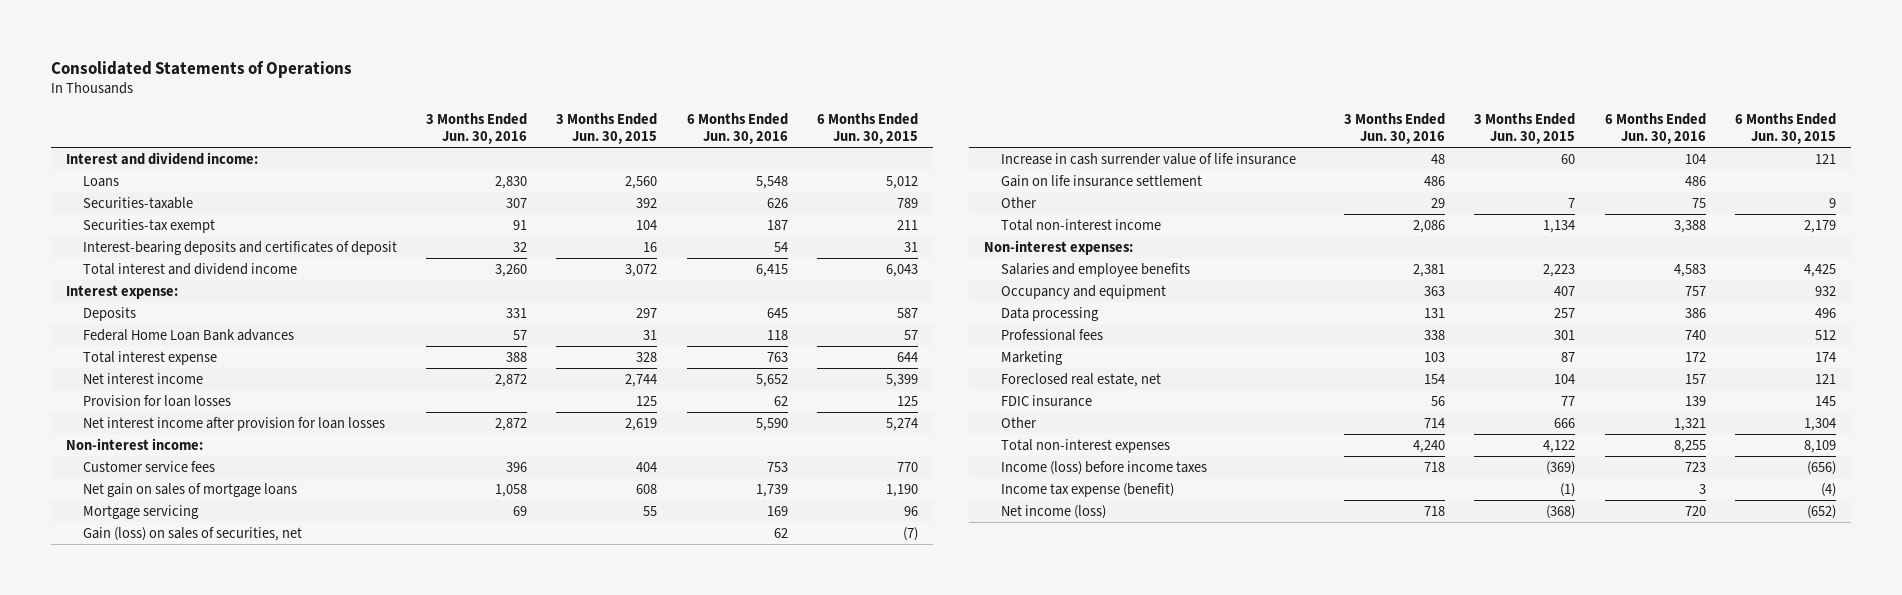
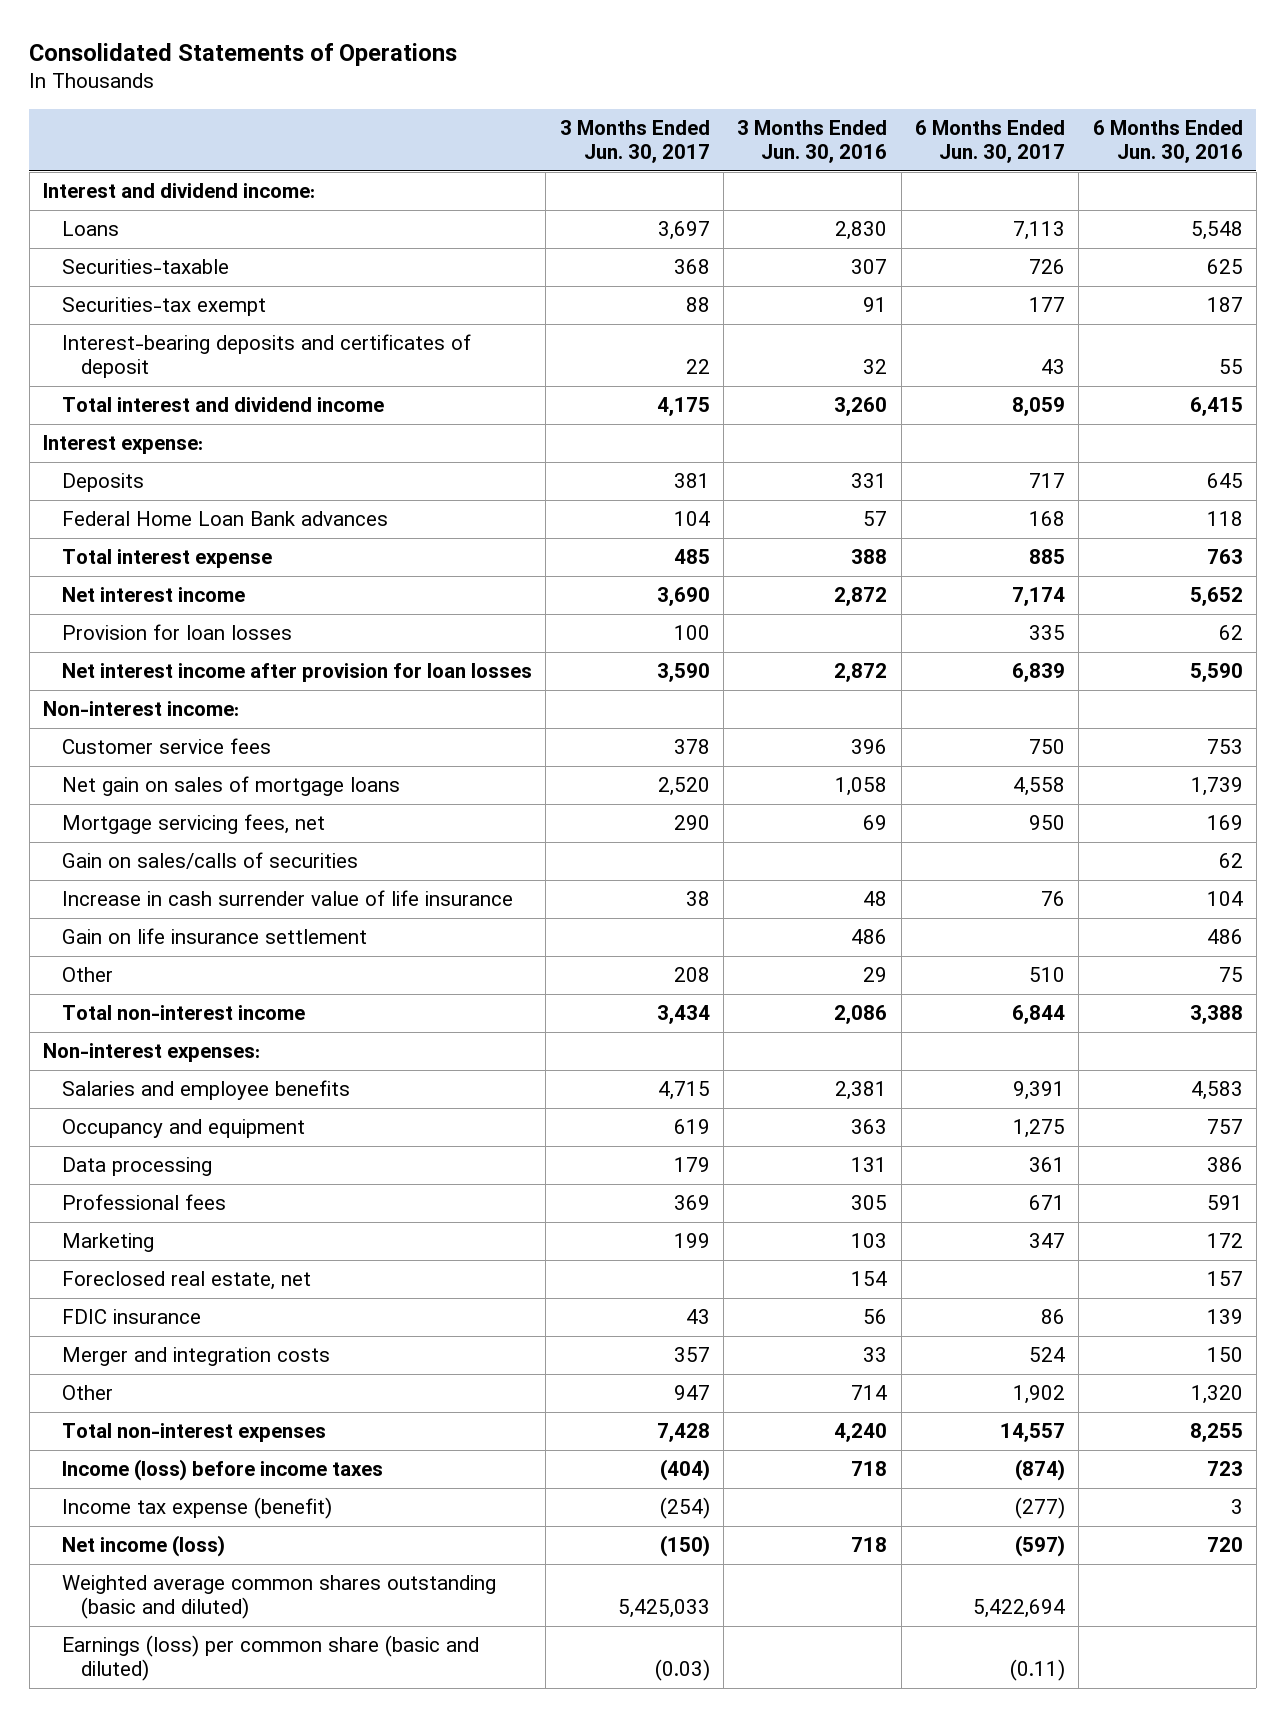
[556,112,658,145] 3 Months Ended Jun. 30, 2015 -> none
[816,112,918,145] 6 Months Ended Jun. 30, 2015 -> none
none -> [559,119,710,164] 3 Months Ended Jun. 30, 2017
none -> [914,119,1065,164] 6 Months Ended Jun. 30, 2017
[766,197,788,208] 626 -> [1206,259,1243,275] 625
[773,241,788,252] 54 -> [1218,359,1243,375] 55
[82,504,199,519] Mortgage servicing -> [61,814,325,835] Mortgage servicing fees, net
[82,526,302,541] Gain (loss) on sales of securities, net -> [61,852,358,870] Gain on sales/calls of securities
[1424,329,1446,340] 338 -> [851,1195,888,1211] 305
[1684,329,1706,340] 740 -> [1206,1195,1243,1211] 591
none -> [61,1347,330,1367] Merger and integration costs
[1673,417,1706,431] 1,321 -> [1190,1385,1243,1405] 1,320
none -> [61,1575,496,1620] Weighted average common shares outstanding (basic and diluted)
none -> [61,1635,479,1682] Earnings (loss) per common share (basic and diluted)

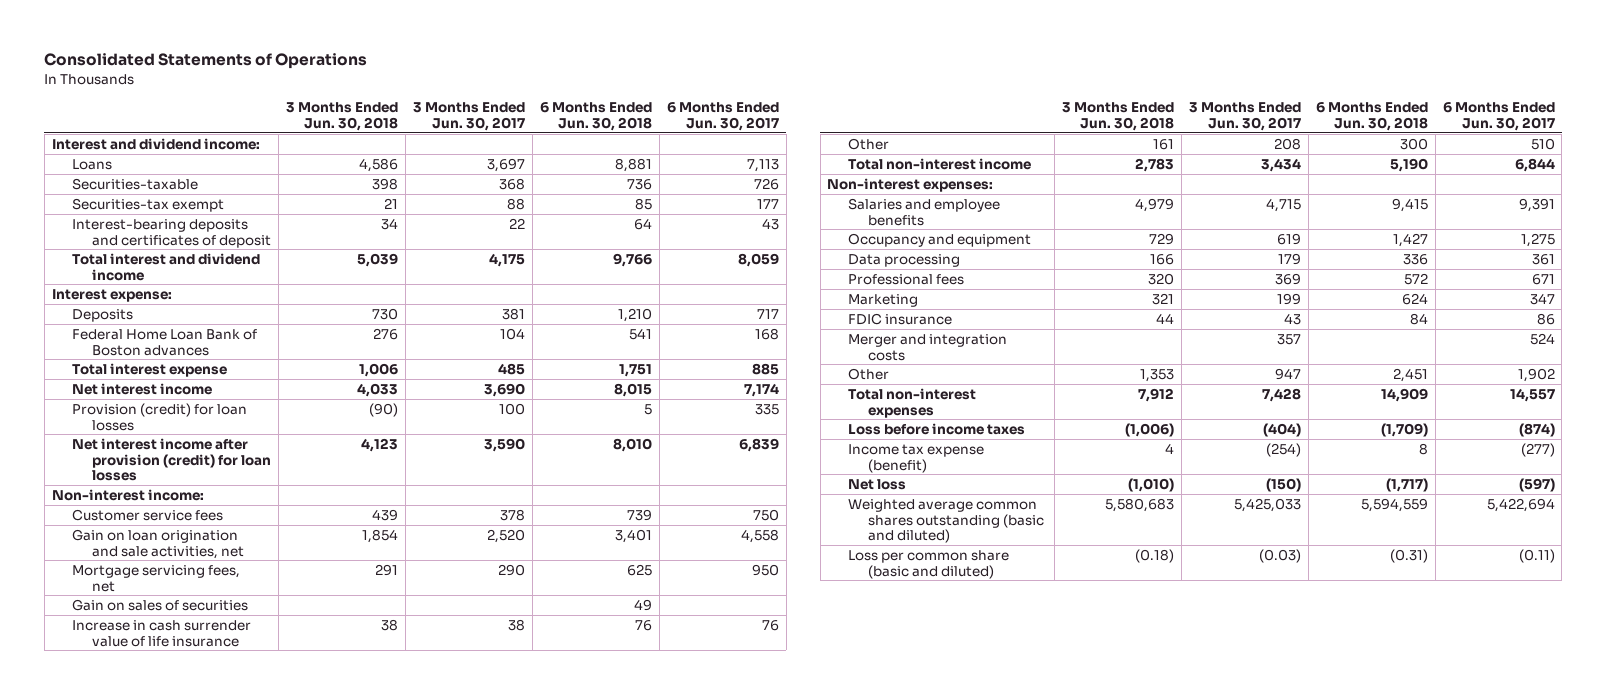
[737,119,888,164] 3 Months Ended Jun. 30, 2016 -> none
[1092,119,1243,164] 6 Months Ended Jun. 30, 2016 -> none
none -> [286,101,399,131] 3 Months Ended Jun. 30, 2018
none -> [539,101,652,131] 6 Months Ended Jun. 30, 2018
[61,511,388,527] Federal Home Loan Bank advances -> [72,328,258,356] Federal Home Loan Bank of Boston advances
[61,624,292,641] Provision for loan losses -> [72,402,248,431] Provision (credit) for loan losses
[61,663,532,683] Net interest income after provision for loan losses -> [72,437,272,482] Net interest income after provision (credit) for loan losses
[61,776,400,797] Net gain on sales of mortgage loans -> [72,528,245,559] Gain on loan origination and sale activities, net
[61,852,358,870] Gain on sales/calls of securities -> [72,598,249,611] Gain on sales of securities
[61,928,367,945] Gain on life insurance settlement -> none
[61,1271,311,1291] Foreclosed real estate, net -> none
[61,1459,383,1482] Income (loss) before income taxes -> [847,422,1025,435] Loss before income taxes
[61,1535,225,1558] Net income (loss) -> [847,478,906,490] Net loss
[61,1635,479,1682] Earnings (loss) per common share (basic and diluted) -> [847,549,1009,579] Loss per common share (basic and diluted)

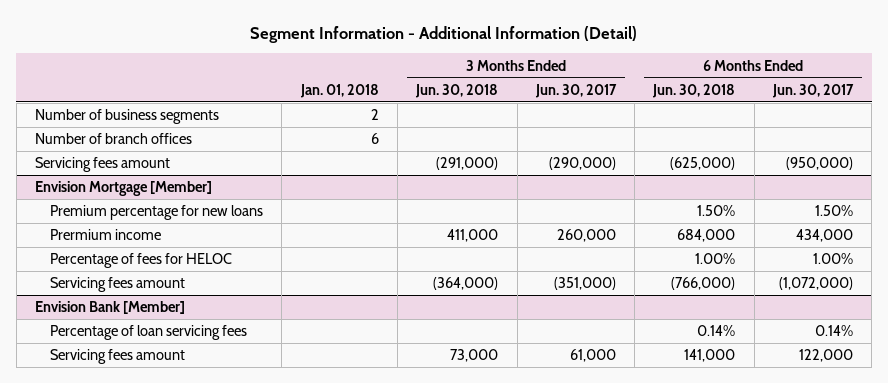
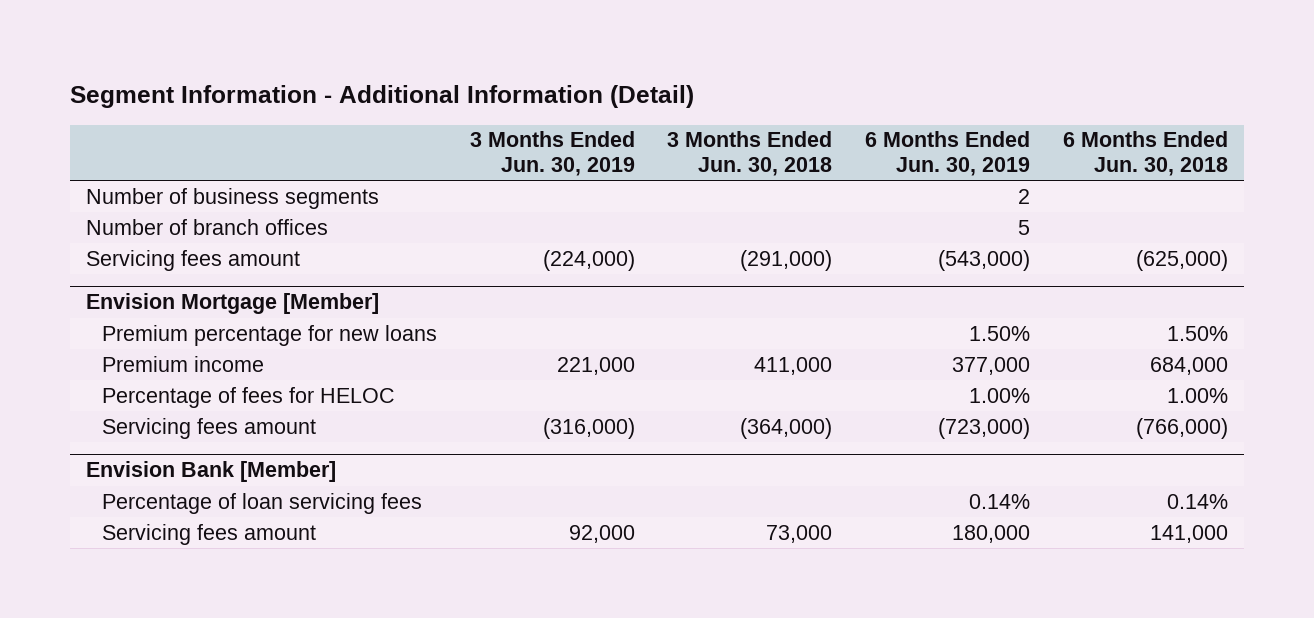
[299,83,379,98] Jan. 01, 2018 -> none
[534,83,617,98] Jun. 30, 2017 -> none
[771,83,854,98] Jun. 30, 2017 -> none
none -> [469,131,635,177] 3 Months Ended Jun. 30, 2019
none -> [865,131,1031,177] 6 Months Ended Jun. 30, 2019
[50,229,162,241] Prermium income -> [101,355,264,372] Premium income

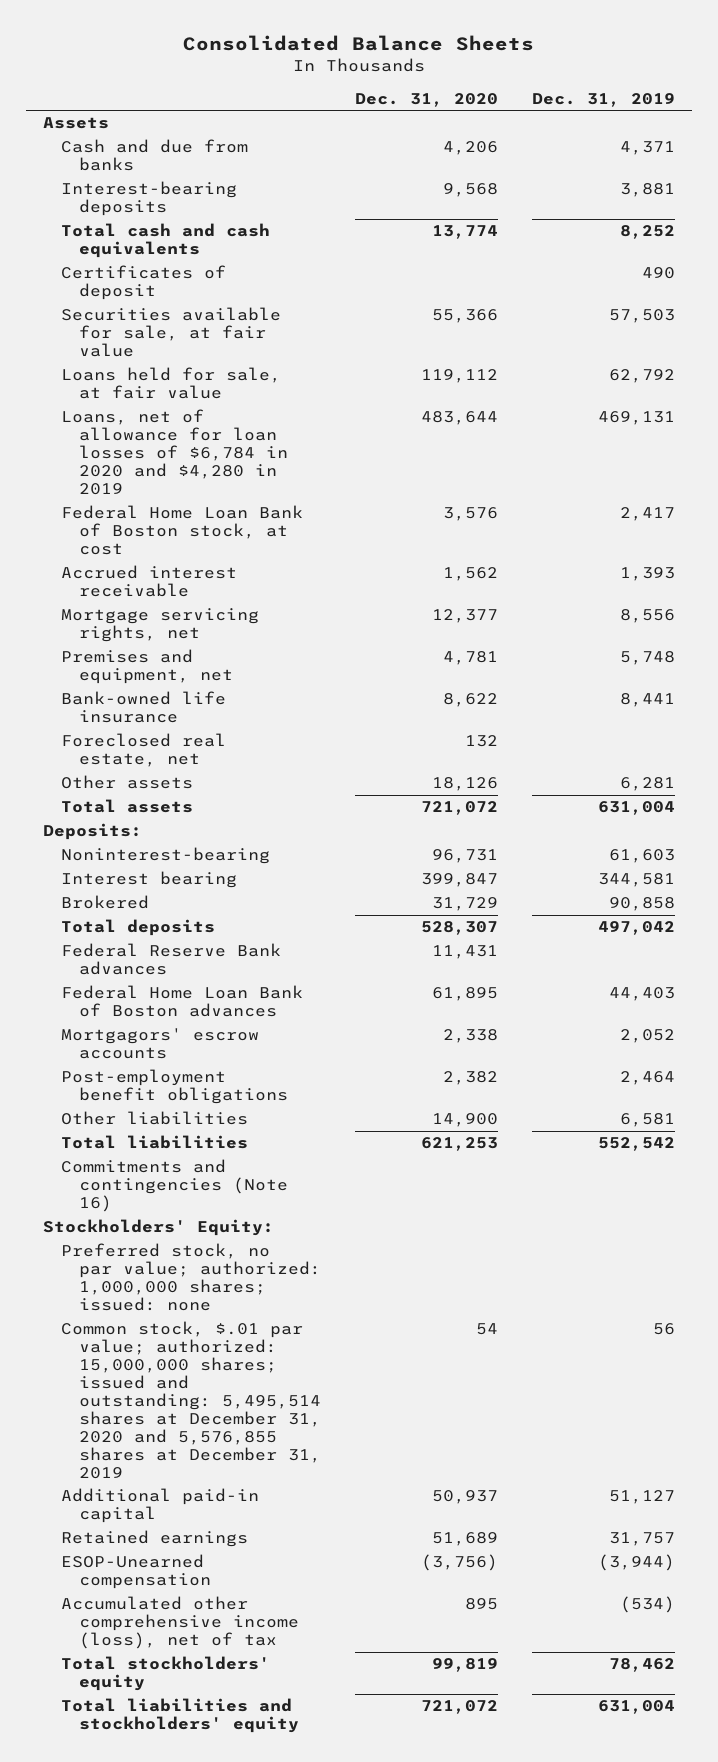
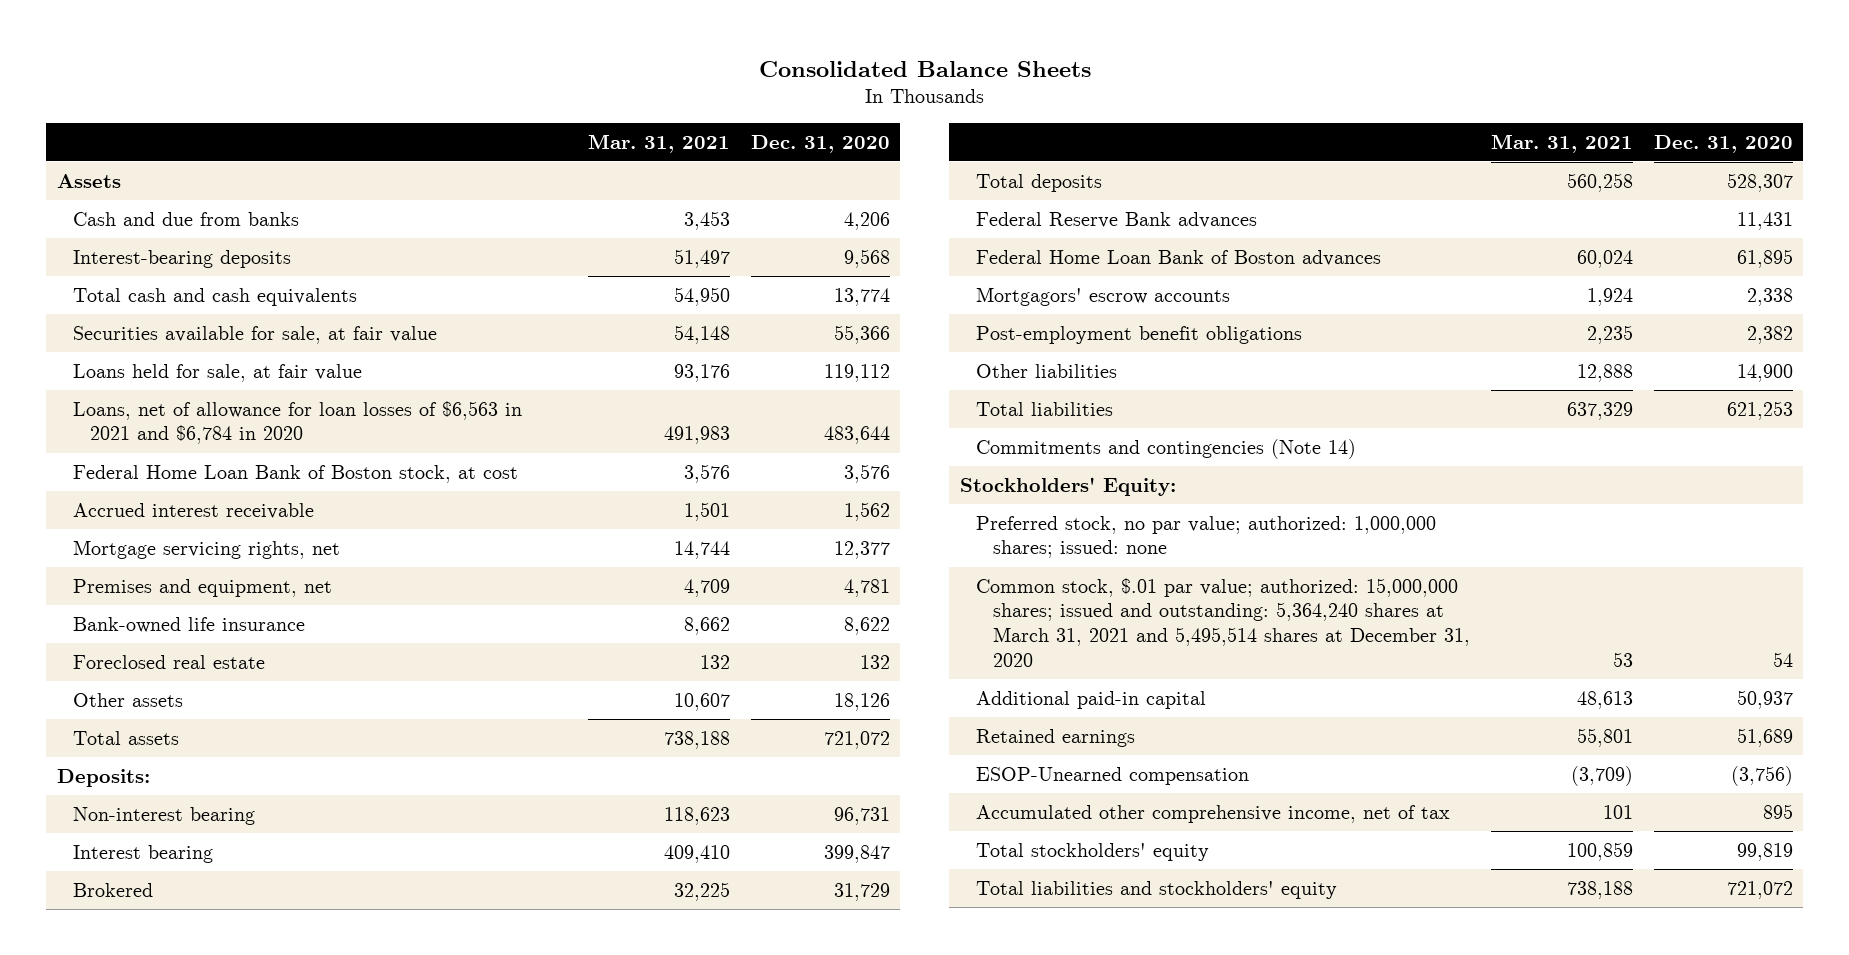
[532,92,676,107] Dec. 31, 2019 -> none
none -> [587,133,730,153] Mar. 31, 2021
[60,265,226,301] Certificates of deposit -> none
[60,409,288,496] Loans, net of allowance for loan losses of $6,784 in 2020 and $4,280 in 2019 -> [73,400,523,445] Loans, net of allowance for loan losses of $6,563 in 2021 and $6,784 in 2020
[60,733,226,768] Foreclosed real estate, net -> [73,654,266,669] Foreclosed real estate
[60,847,270,865] Noninterest-bearing -> [73,806,256,825] Non-interest bearing
[60,1159,288,1213] Commitments and contingencies (Note 16) -> [976,438,1357,459] Commitments and contingencies (Note 14)
[60,1321,321,1479] Common stock, $.01 par value; authorized: 15,000,000 shares; issued and outstanding: 5,495,514 shares at December 31, 2020 and 5,576,855 shares at December 31, 2019 -> [976,577,1471,667] Common stock, $.01 par value; authorized: 15,000,000 shares; issued and outstanding: 5,364,240 shares at March 31, 2021 and 5,495,514 shares at December 31, 2020
[60,1596,299,1650] Accumulated other comprehensive income (loss), net of tax -> [976,804,1451,823] Accumulated other comprehensive income, net of tax

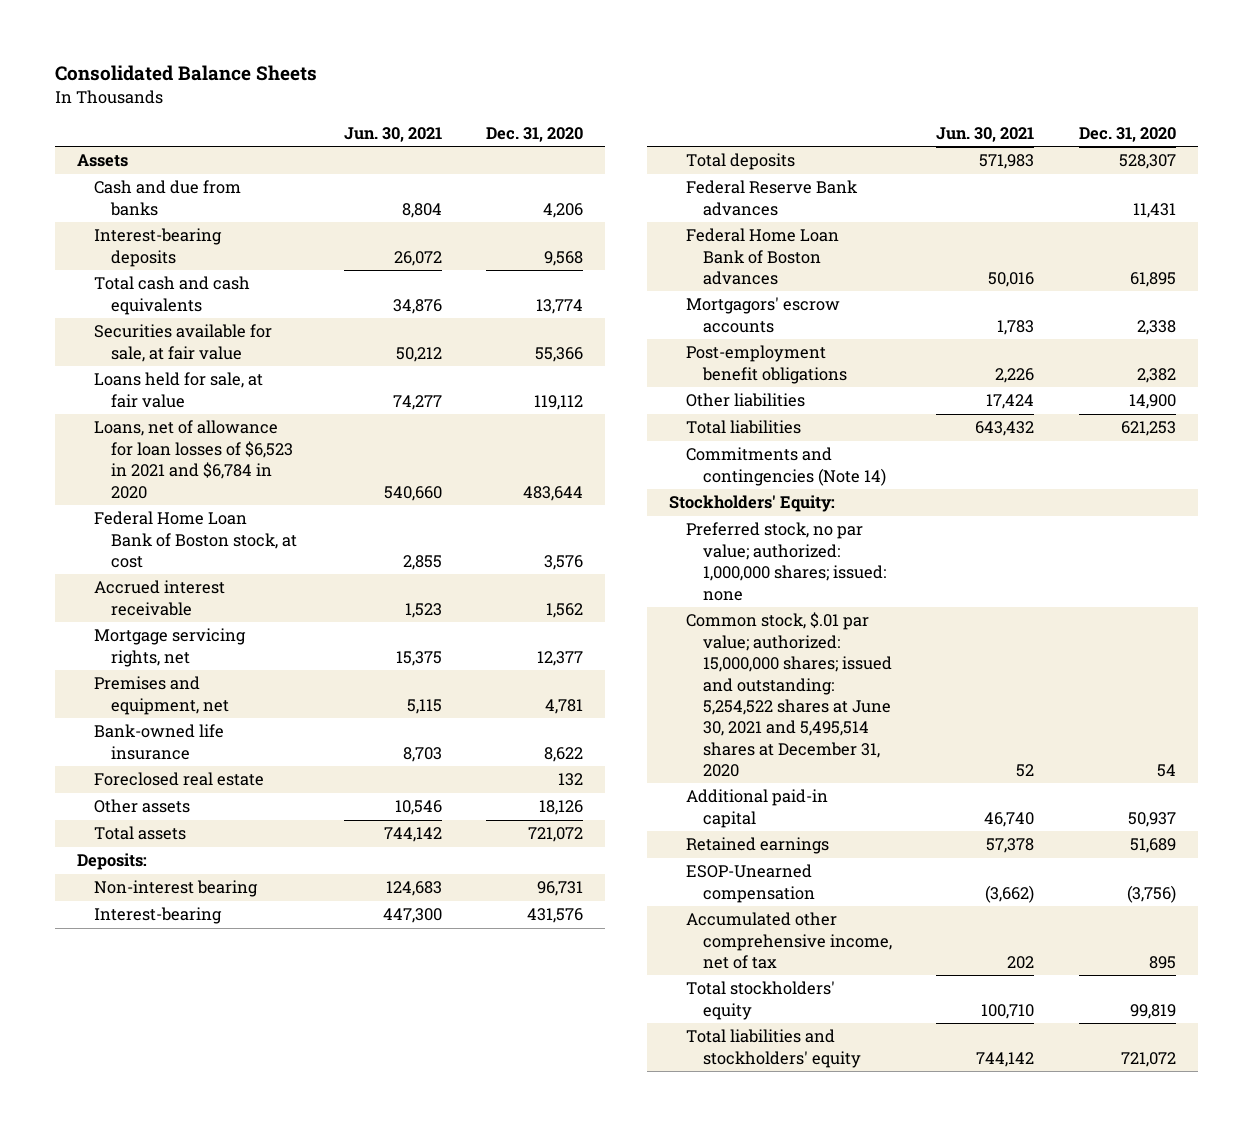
[587,133,730,153] Mar. 31, 2021 -> none
none -> [344,126,443,142] Jun. 30, 2021
[73,400,523,445] Loans, net of allowance for loan losses of $6,563 in 2021 and $6,784 in 2020 -> [93,420,294,499] Loans, net of allowance for loan losses of $6,523 in 2021 and $6,784 in 2020
[73,882,154,897] Brokered -> none
[73,844,214,863] Interest bearing -> [93,907,222,925] Interest-bearing
[823,844,890,863] 399,847 -> [527,908,584,924] 431,576
[976,577,1471,667] Common stock, $.01 par value; authorized: 15,000,000 shares; issued and outstanding: 5,364,240 shares at March 31, 2021 and 5,495,514 shares at December 31, 2020 -> [686,612,893,778] Common stock, $.01 par value; authorized: 15,000,000 shares; issued and outstanding: 5,254,522 shares at June 30, 2021 and 5,495,514 shares at December 31, 2020

